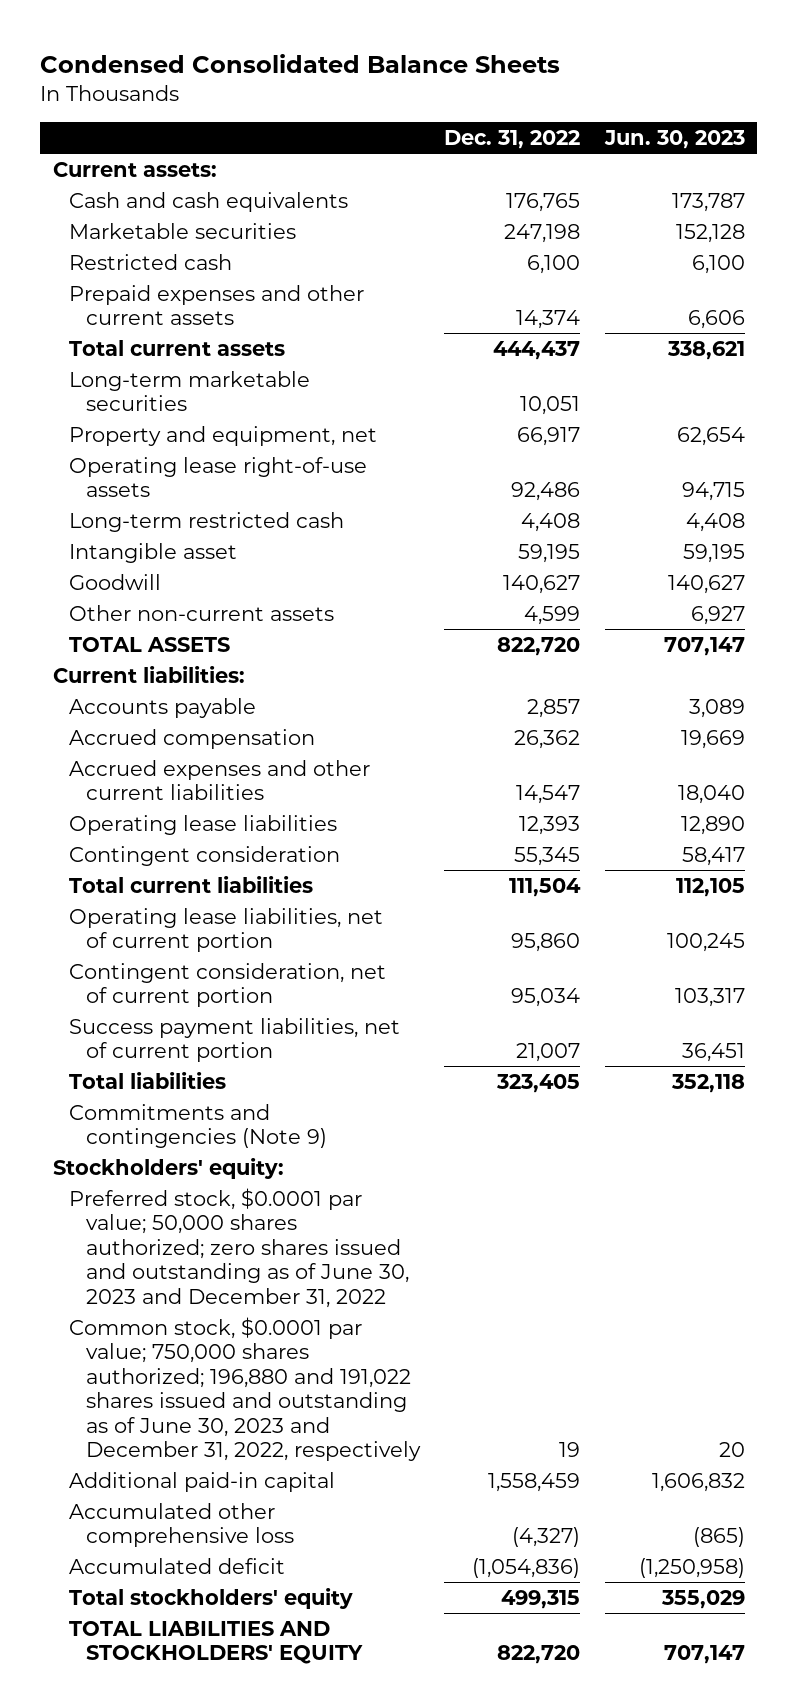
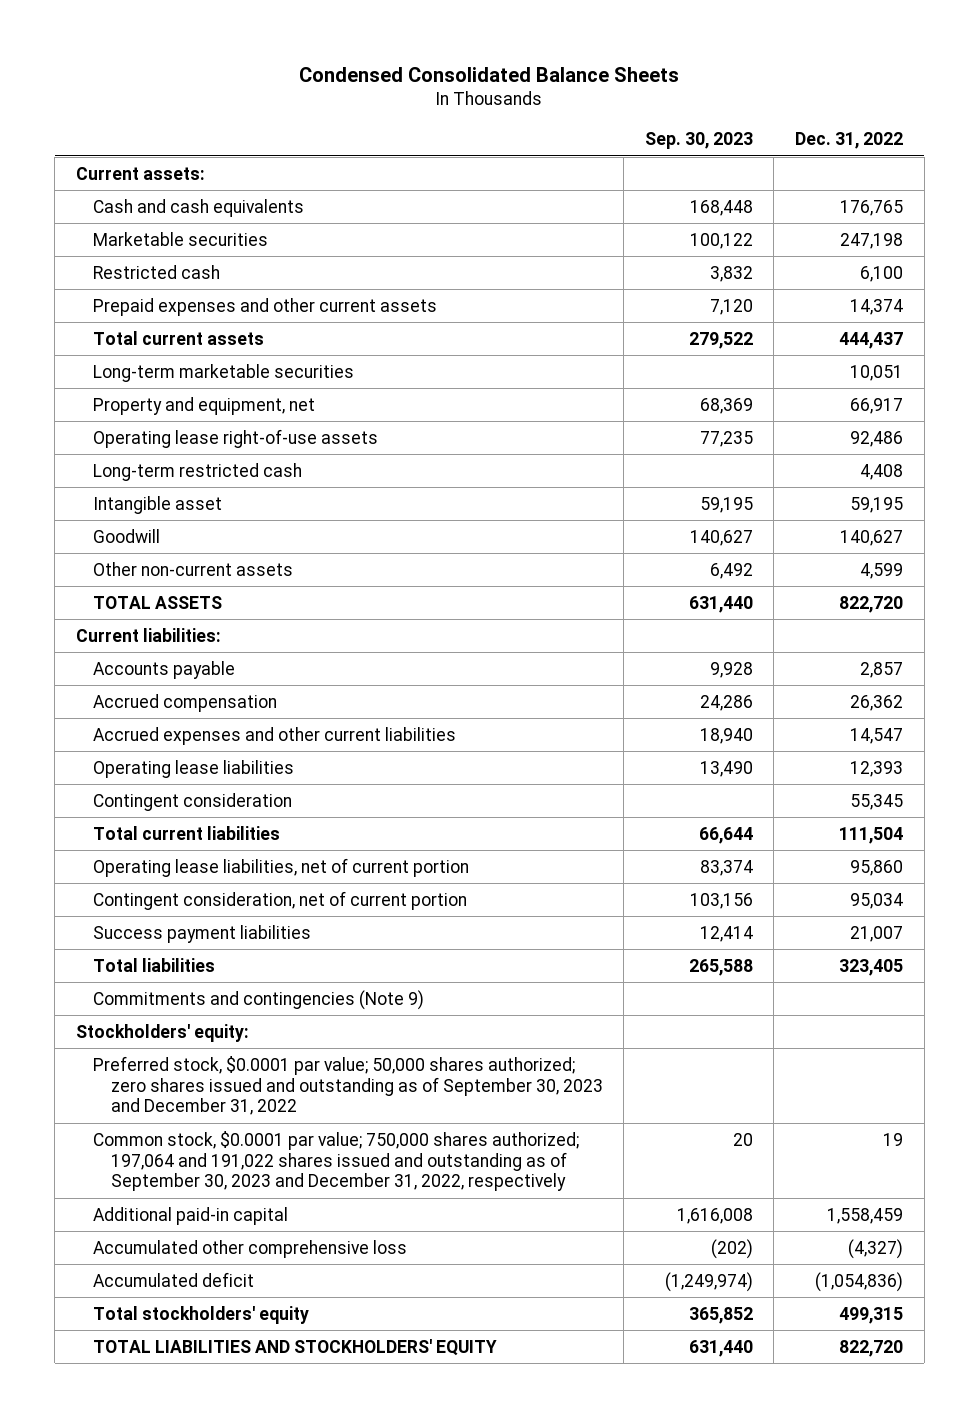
[603,130,745,150] Jun. 30, 2023 -> none
none -> [644,132,753,150] Sep. 30, 2023
[69,1017,401,1063] Success payment liabilities, net of current portion -> [93,924,312,943] Success payment liabilities
[69,1187,409,1308] Preferred stock, $0.0001 par value; 50,000 shares authorized; zero shares issued and outstanding as of June 30, 2023 and December 31, 2022 -> [93,1055,603,1116] Preferred stock, $0.0001 par value; 50,000 shares authorized; zero shares issued and outstanding as of September 30, 2023 and December 31, 2022
[69,1316,421,1462] Common stock, $0.0001 par value; 750,000 shares authorized; 196,880 and 191,022 shares issued and outstanding as of June 30, 2023 and December 31, 2022, respectively -> [93,1130,580,1192] Common stock, $0.0001 par value; 750,000 shares authorized; 197,064 and 191,022 shares issued and outstanding as of September 30, 2023 and December 31, 2022, respectively

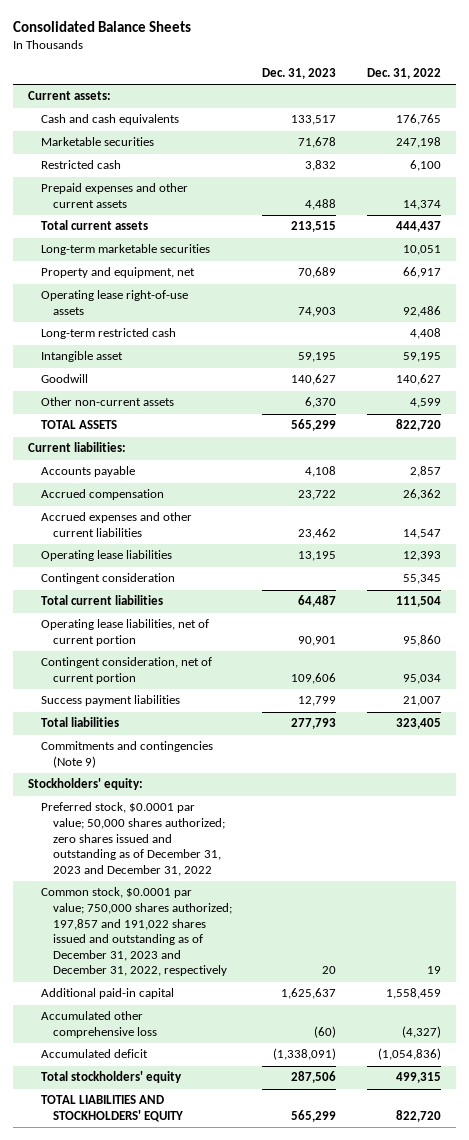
[299,66,680,82] Condensed Consolidated Balance Sheets -> [13,21,192,33] Consolidated Balance Sheets
[644,132,753,150] Sep. 30, 2023 -> none
none -> [262,68,337,80] Dec. 31, 2023
[93,1055,603,1116] Preferred stock, $0.0001 par value; 50,000 shares authorized; zero shares issued and outstanding as of September 30, 2023 and December 31, 2022 -> [40,802,225,876] Preferred stock, $0.0001 par value; 50,000 shares authorized; zero shares issued and outstanding as of December 31, 2023 and December 31, 2022
[93,1130,580,1192] Common stock, $0.0001 par value; 750,000 shares authorized; 197,064 and 191,022 shares issued and outstanding as of September 30, 2023 and December 31, 2022, respectively -> [40,887,232,977] Common stock, $0.0001 par value; 750,000 shares authorized; 197,857 and 191,022 shares issued and outstanding as of December 31, 2023 and December 31, 2022, respectively

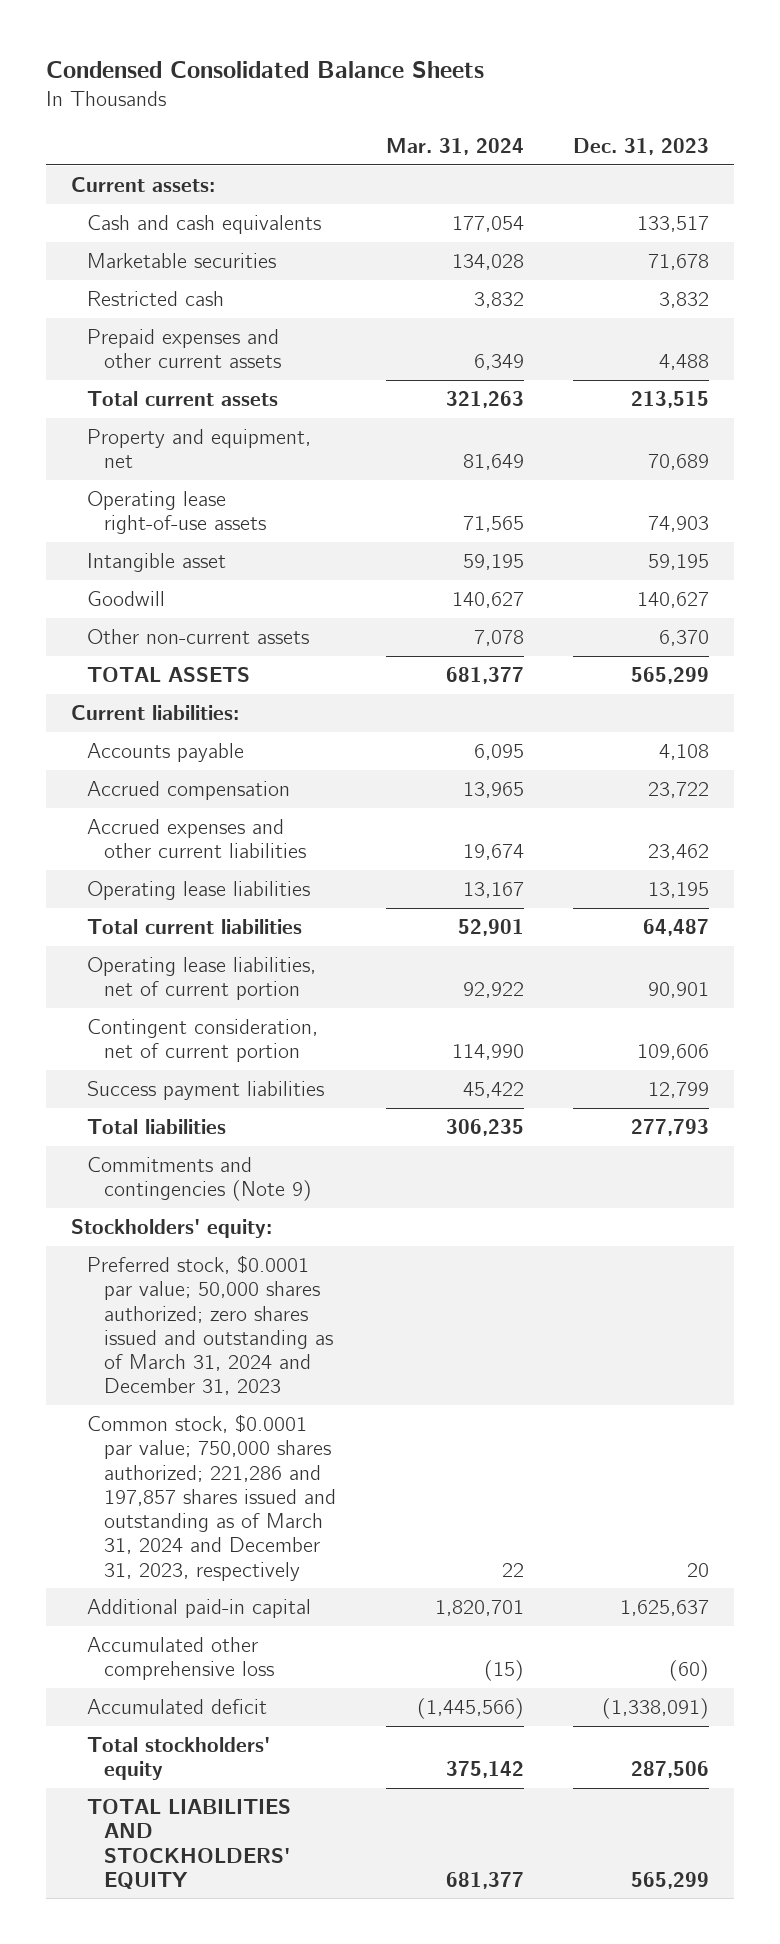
[13,21,192,33] Consolidated Balance Sheets -> [45,61,484,79] Condensed Consolidated Balance Sheets
[366,68,441,80] Dec. 31, 2022 -> none
none -> [385,138,524,156] Mar. 31, 2024
[40,244,210,256] Long-term marketable securities -> none
[40,328,176,340] Long-term restricted cash -> none
[40,573,175,585] Contingent consideration -> none
[40,802,225,876] Preferred stock, $0.0001 par value; 50,000 shares authorized; zero shares issued and outstanding as of December 31, 2023 and December 31, 2022 -> [87,1254,333,1396] Preferred stock, $0.0001 par value; 50,000 shares authorized; zero shares issued and outstanding as of March 31, 2024 and December 31, 2023
[40,887,232,977] Common stock, $0.0001 par value; 750,000 shares authorized; 197,857 and 191,022 shares issued and outstanding as of December 31, 2023 and December 31, 2022, respectively -> [87,1413,336,1581] Common stock, $0.0001 par value; 750,000 shares authorized; 221,286 and 197,857 shares issued and outstanding as of March 31, 2024 and December 31, 2023, respectively

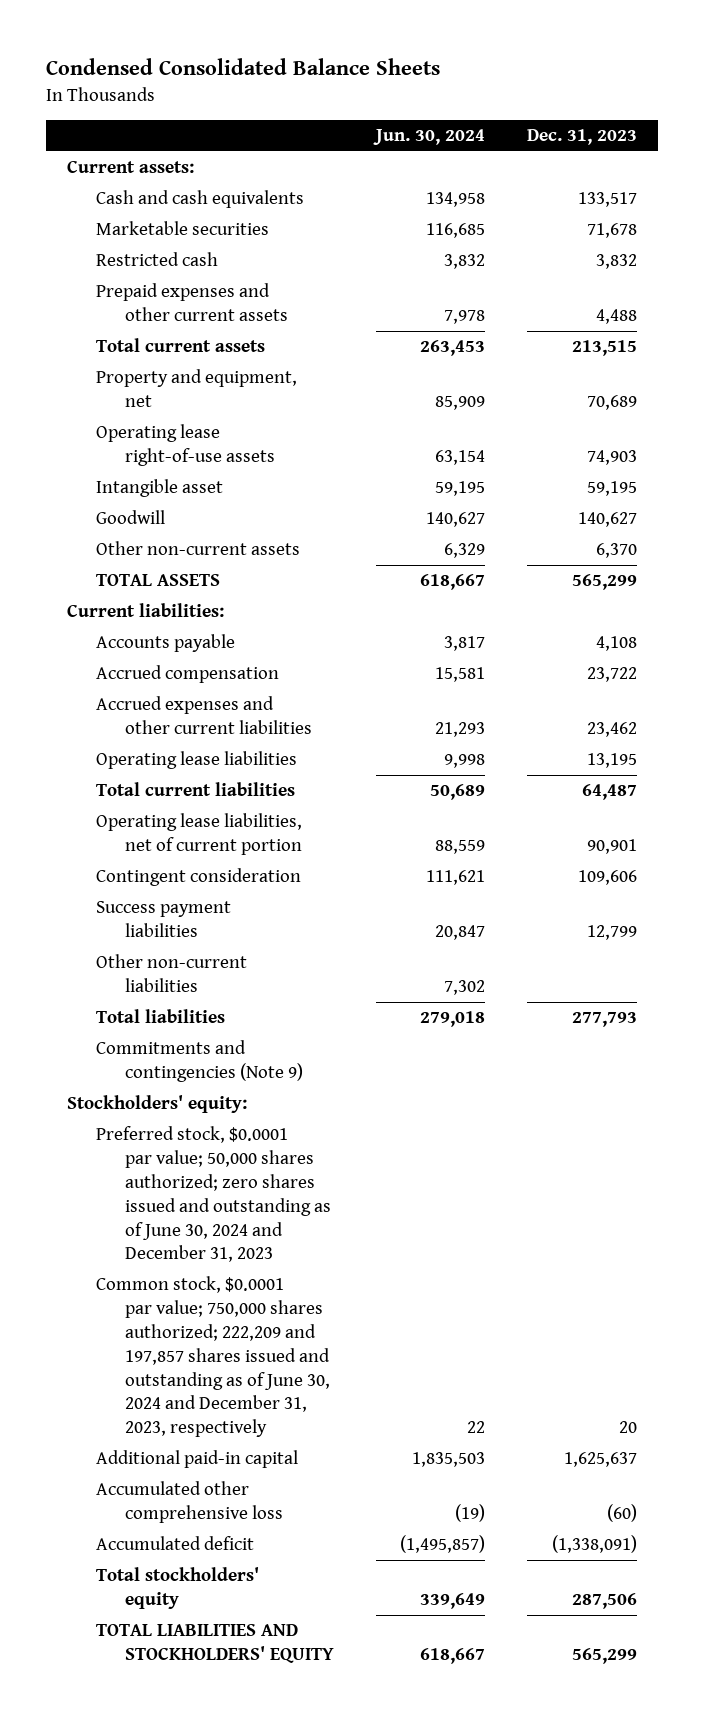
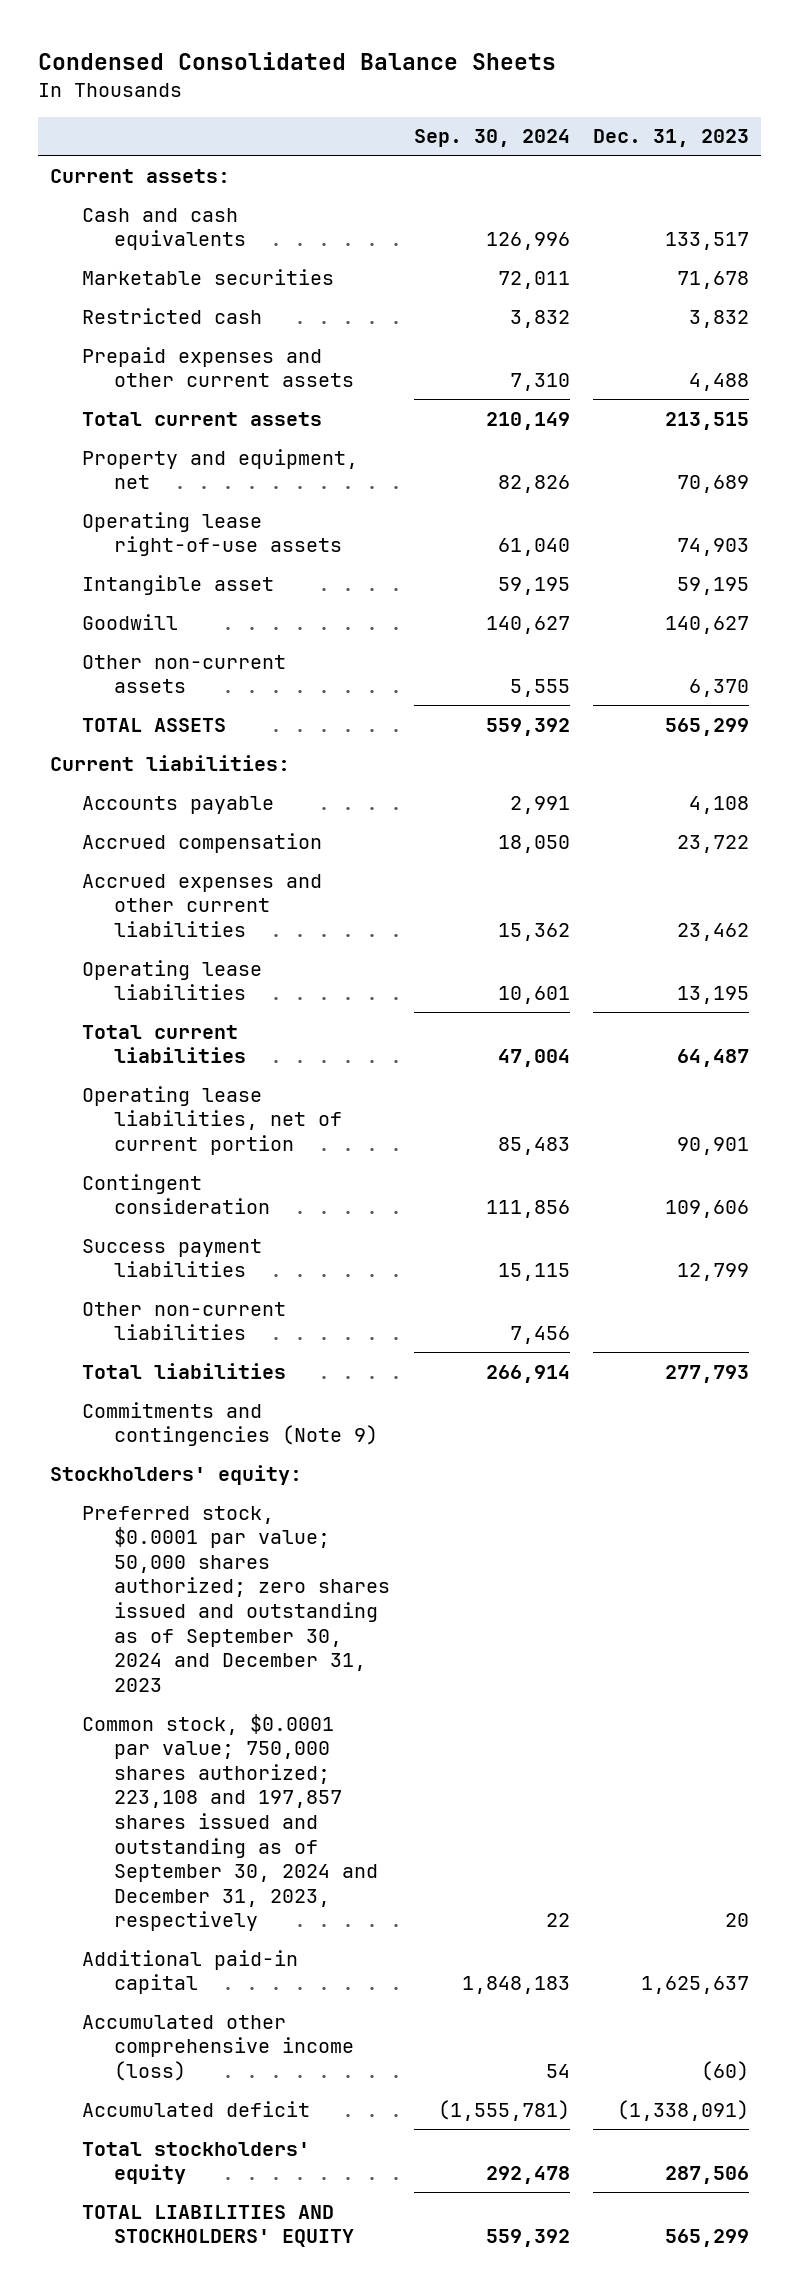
[373,129,486,146] Jun. 30, 2024 -> none
none -> [413,129,570,148] Sep. 30, 2024
[96,1126,332,1263] Preferred stock, $0.0001 par value; 50,000 shares authorized; zero shares issued and outstanding as of June 30, 2024 and December 31, 2023 -> [82,1505,390,1692] Preferred stock, $0.0001 par value; 50,000 shares authorized; zero shares issued and outstanding as of September 30, 2024 and December 31, 2023
[96,1276,331,1438] Common stock, $0.0001 par value; 750,000 shares authorized; 222,209 and 197,857 shares issued and outstanding as of June 30, 2024 and December 31, 2023, respectively -> [82,1713,378,1932] Common stock, $0.0001 par value; 750,000 shares authorized; 223,108 and 197,857 shares issued and outstanding as of September 30, 2024 and December 31, 2023, respectively
[96,1481,284,1524] Accumulated other comprehensive loss -> [82,2014,354,2081] Accumulated other comprehensive income (loss)

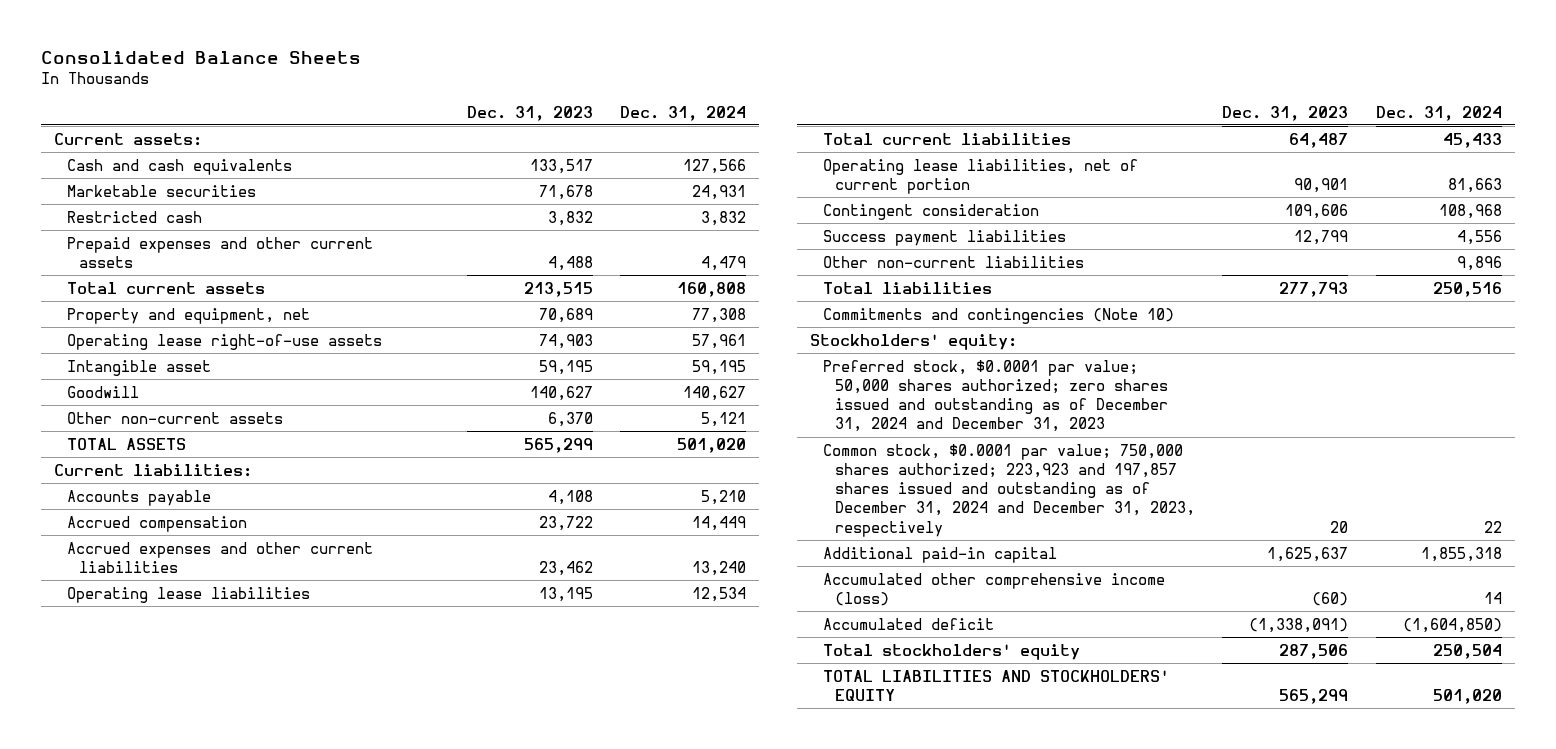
[38,51,557,70] Condensed Consolidated Balance Sheets -> [40,50,361,64] Consolidated Balance Sheets
[413,129,570,148] Sep. 30, 2024 -> none
none -> [619,105,746,121] Dec. 31, 2024
[82,1401,378,1447] Commitments and contingencies (Note 9) -> [822,307,1174,324] Commitments and contingencies (Note 10)
[82,1505,390,1692] Preferred stock, $0.0001 par value; 50,000 shares authorized; zero shares issued and outstanding as of September 30, 2024 and December 31, 2023 -> [822,359,1169,433] Preferred stock, $0.0001 par value; 50,000 shares authorized; zero shares issued and outstanding as of December 31, 2024 and December 31, 2023
[82,1713,378,1932] Common stock, $0.0001 par value; 750,000 shares authorized; 223,108 and 197,857 shares issued and outstanding as of September 30, 2024 and December 31, 2023, respectively -> [822,443,1196,537] Common stock, $0.0001 par value; 750,000 shares authorized; 223,923 and 197,857 shares issued and outstanding as of December 31, 2024 and December 31, 2023, respectively

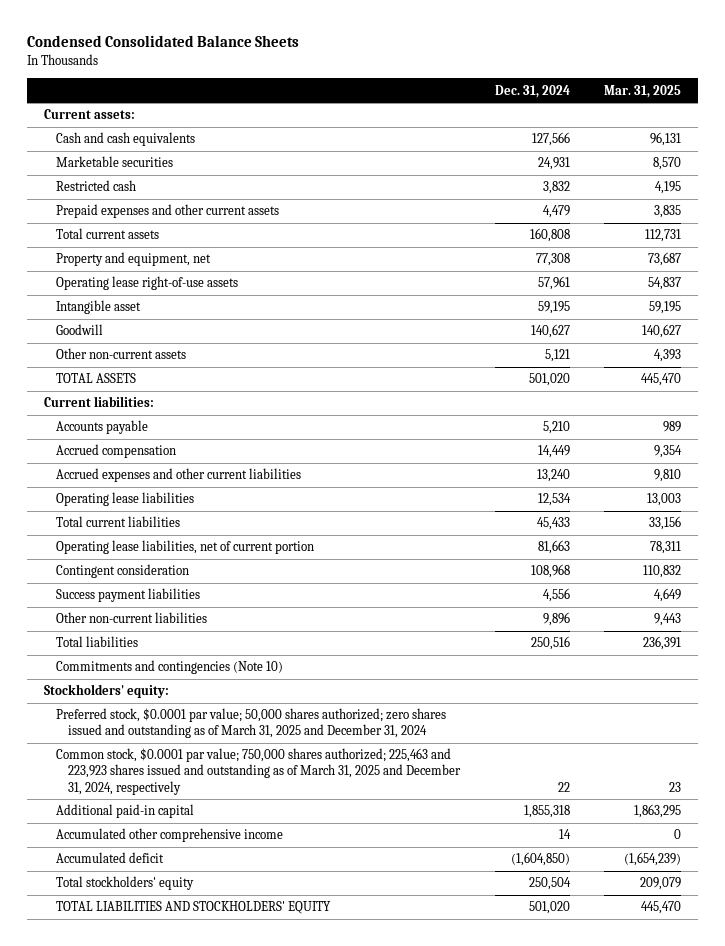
[40,50,361,64] Consolidated Balance Sheets -> [26,35,299,48] Condensed Consolidated Balance Sheets
[466,105,593,121] Dec. 31, 2023 -> none
none -> [603,84,681,98] Mar. 31, 2025
[822,359,1169,433] Preferred stock, $0.0001 par value; 50,000 shares authorized; zero shares issued and outstanding as of December 31, 2024 and December 31, 2023 -> [56,708,447,739] Preferred stock, $0.0001 par value; 50,000 shares authorized; zero shares issued and outstanding as of March 31, 2025 and December 31, 2024
[822,443,1196,537] Common stock, $0.0001 par value; 750,000 shares authorized; 223,923 and 197,857 shares issued and outstanding as of December 31, 2024 and December 31, 2023, respectively -> [56,748,462,795] Common stock, $0.0001 par value; 750,000 shares authorized; 225,463 and 223,923 shares issued and outstanding as of March 31, 2025 and December 31, 2024, respectively
[822,572,1165,606] Accumulated other comprehensive income (loss) -> [56,828,284,843] Accumulated other comprehensive income

